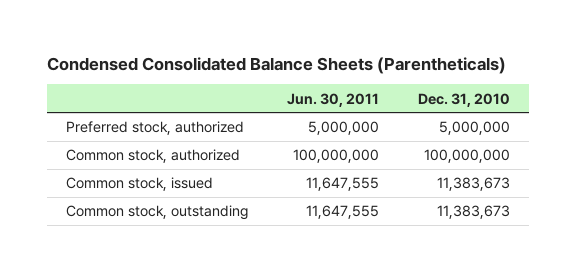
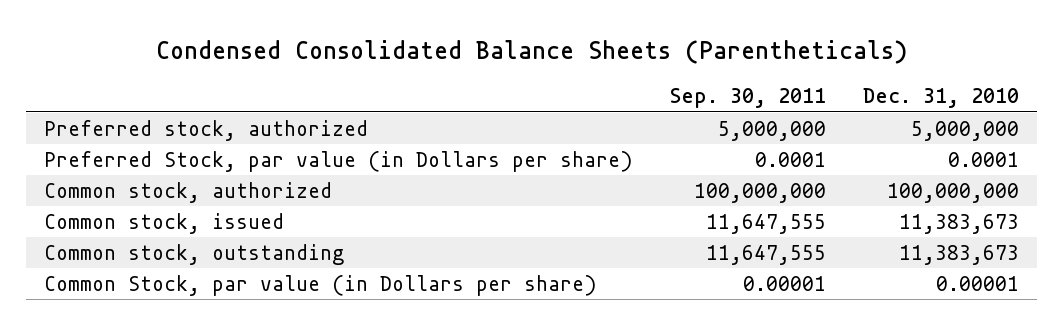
[287,92,380,107] Jun. 30, 2011 -> none
none -> [670,88,827,109] Sep. 30, 2011
none -> [44,150,634,172] Preferred Stock, par value (in Dollars per share)
none -> [44,274,598,296] Common Stock, par value (in Dollars per share)

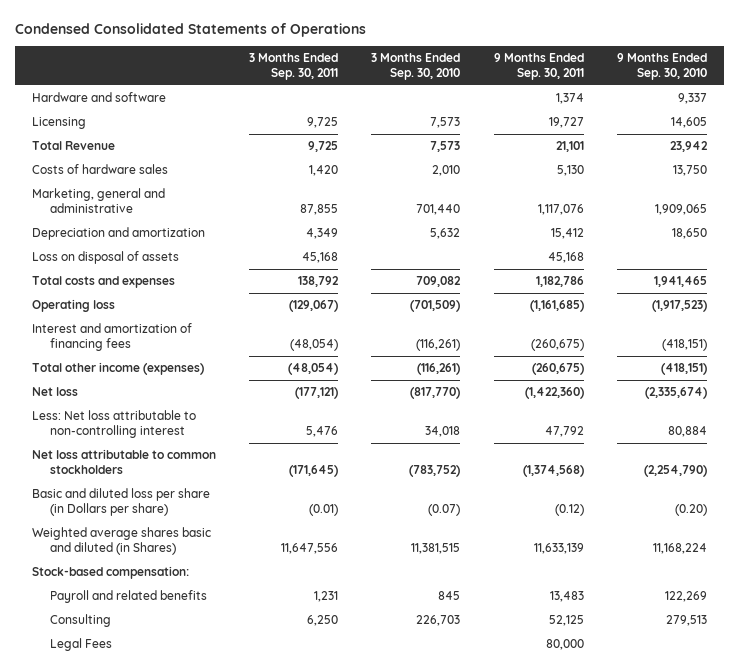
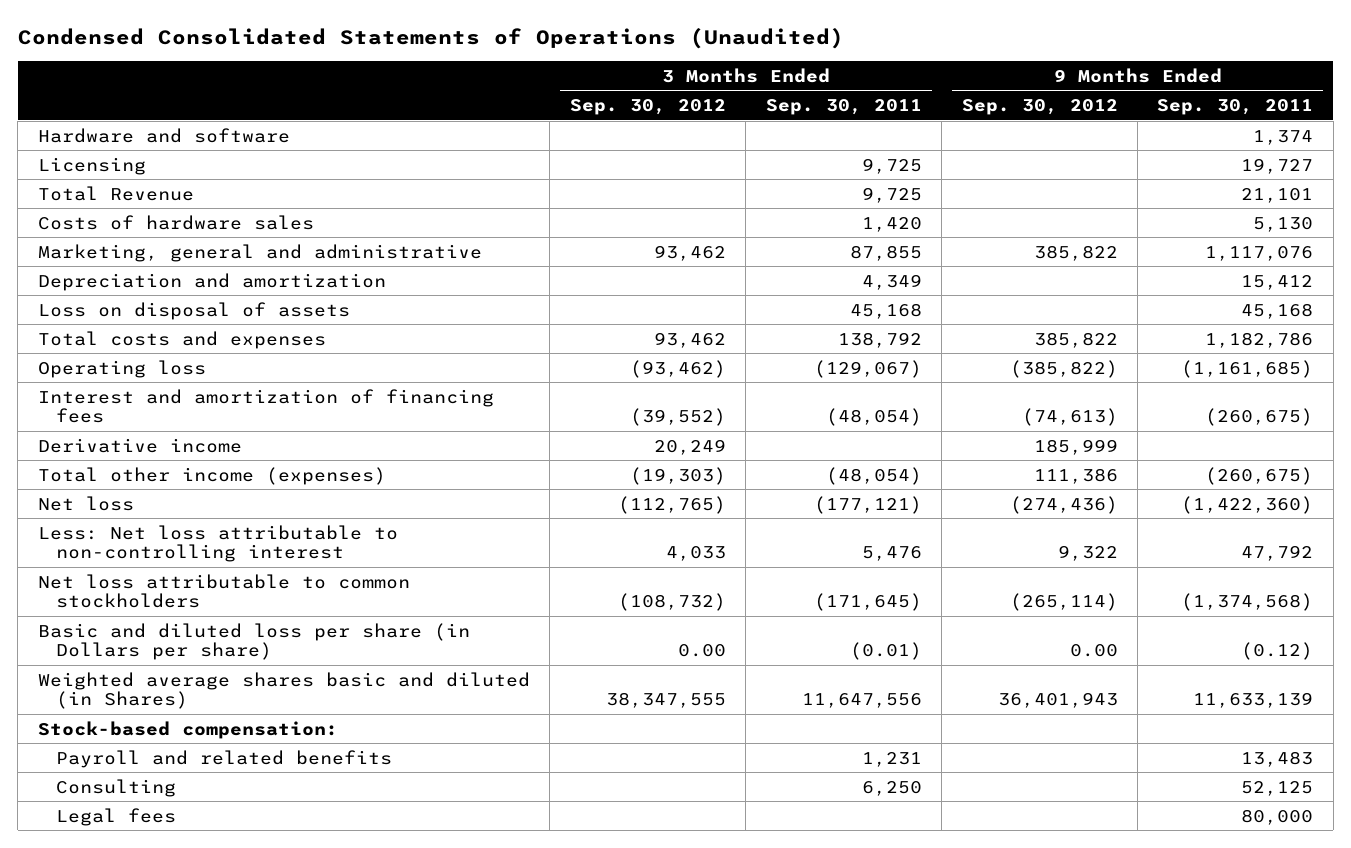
[15,22,367,37] Condensed Consolidated Statements of Operations -> [17,28,844,50] Condensed Consolidated Statements of Operations (Unaudited)
[371,53,461,81] 3 Months Ended Sep. 30, 2010 -> none
[617,53,708,81] 9 Months Ended Sep. 30, 2010 -> none
none -> [569,99,726,116] Sep. 30, 2012
none -> [961,99,1118,116] Sep. 30, 2012
none -> [37,437,242,453] Derivative income
[50,638,113,652] Legal Fees -> [56,807,177,826] Legal fees

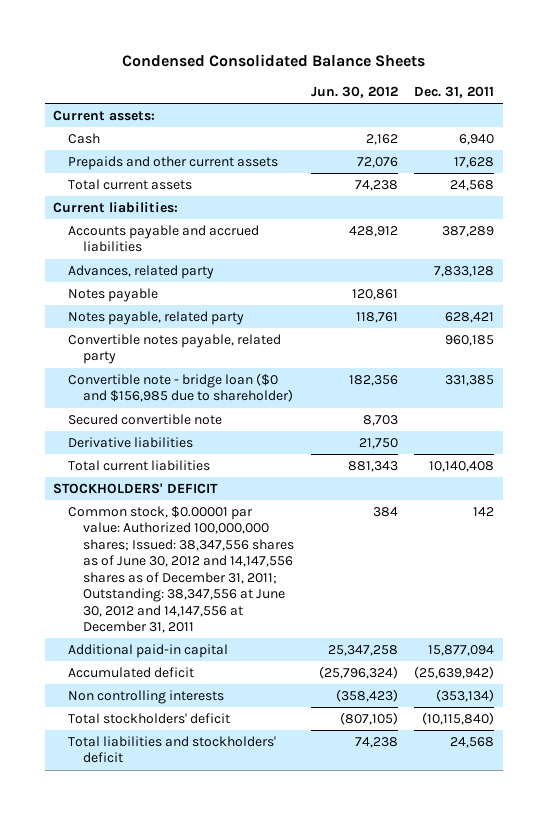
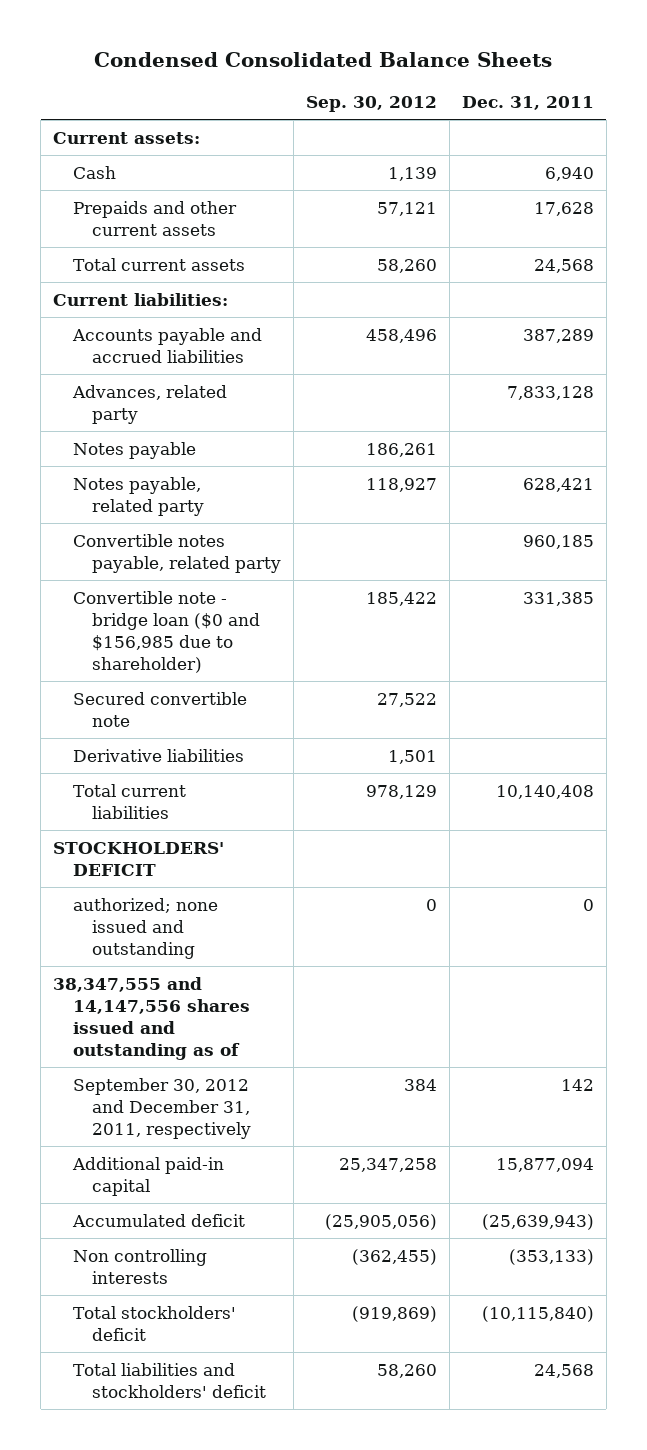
[310,86,398,99] Jun. 30, 2012 -> none
none -> [306,95,438,112] Sep. 30, 2012
none -> [72,897,218,959] authorized; none issued and outstanding
none -> [53,976,250,1060] 38,347,555 and 14,147,556 shares issued and outstanding as of
[68,505,295,634] Common stock, $0.00001 par value: Authorized 100,000,000 shares; Issued: 38,347,556 shares as of June 30, 2012 and 14,147,556 shares as of December 31, 2011; Outstanding: 38,347,556 at June 30, 2012 and 14,147,556 at December 31, 2011 -> [72,1077,252,1139] September 30, 2012 and December 31, 2011, respectively
[414,665,495,679] (25,639,942) -> [481,1213,594,1230] (25,639,943)
[436,688,495,702] (353,134) -> [508,1248,594,1265] (353,133)

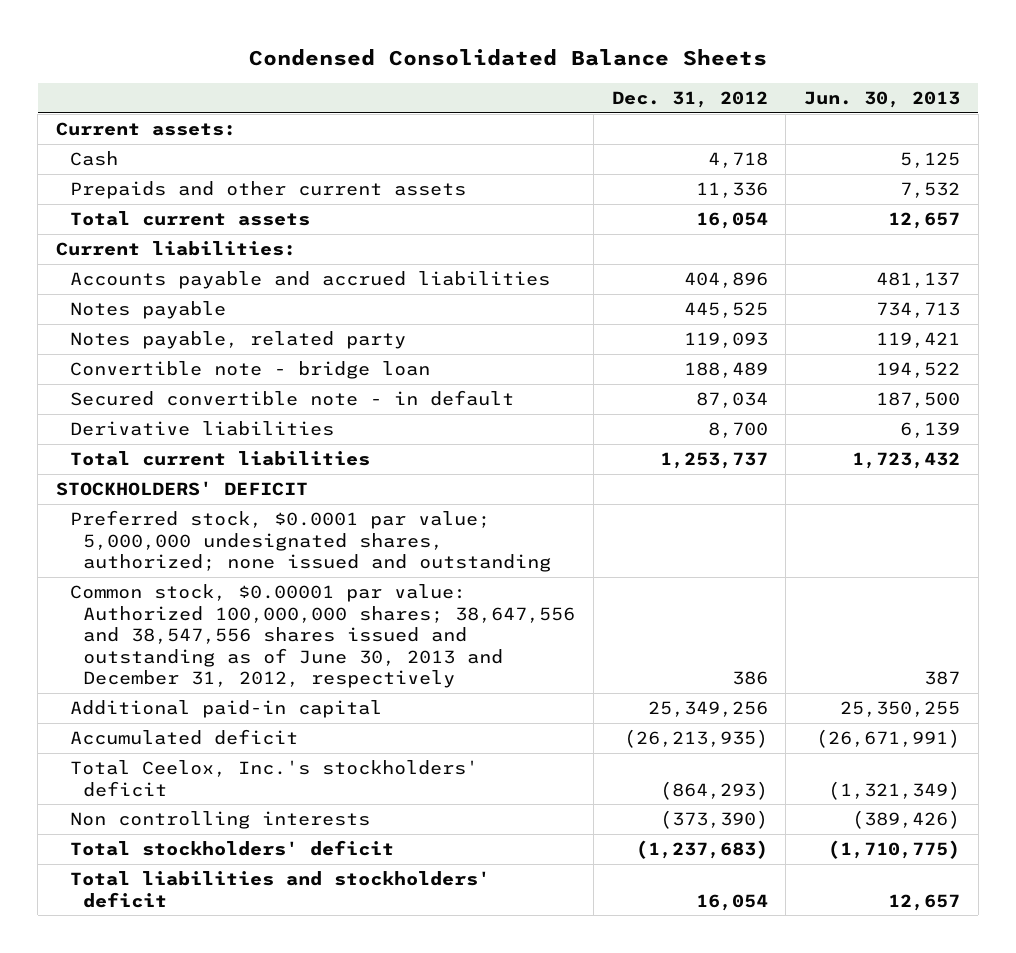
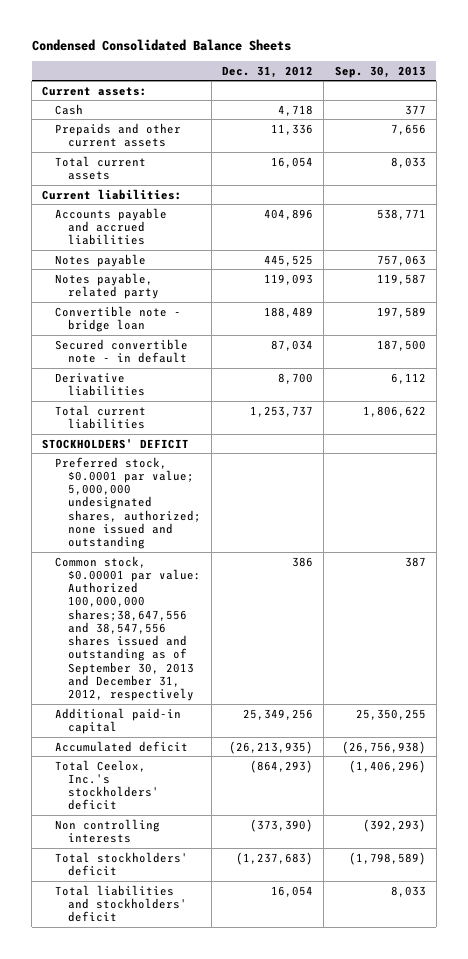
[803,90,960,108] Jun. 30, 2013 -> none
none -> [334,65,426,78] Sep. 30, 2013
[69,584,576,689] Common stock, $0.00001 par value: Authorized 100,000,000 shares; 38,647,556 and 38,547,556 shares issued and outstanding as of June 30, 2013 and December 31, 2012, respectively -> [55,555,201,701] Common stock, $0.00001 par value: Authorized 100,000,000 shares;38,647,556 and 38,547,556 shares issued and outstanding as of September 30, 2013 and December 31, 2012, respectively

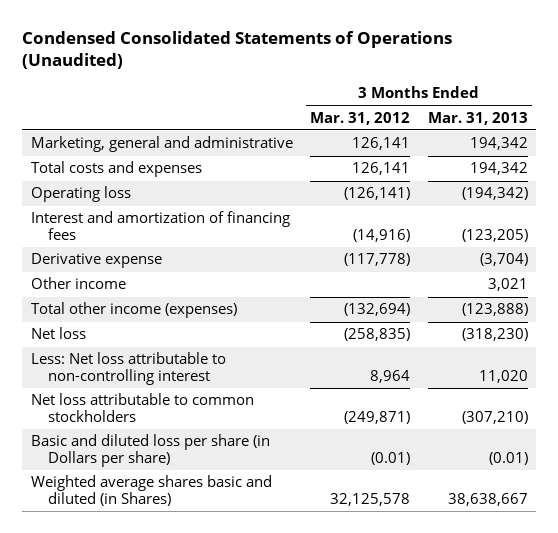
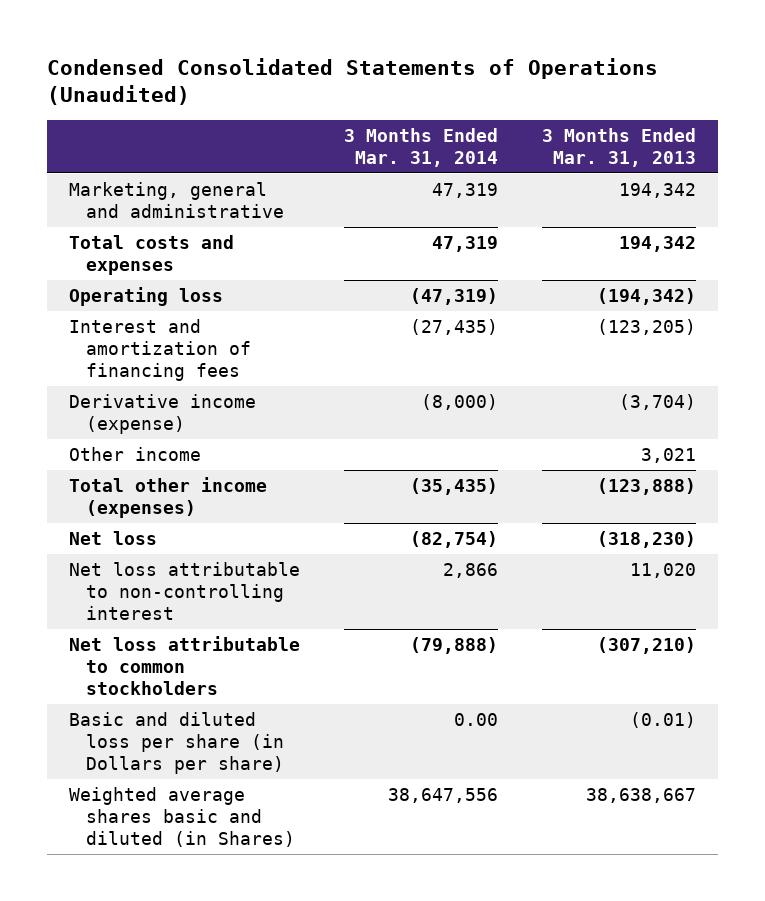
[310,111,411,125] Mar. 31, 2012 -> none
none -> [344,128,499,167] 3 Months Ended Mar. 31, 2014
[30,253,162,269] Derivative expense -> [69,394,257,434] Derivative income (expense)
[30,352,226,386] Less: Net loss attributable to non-controlling interest -> [69,562,301,620] Net loss attributable to non-controlling interest

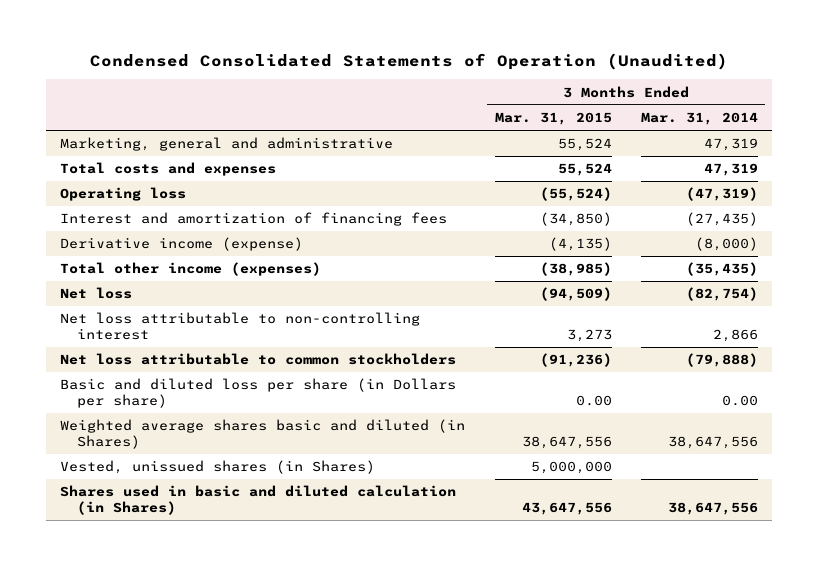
[46,57,658,106] Condensed Consolidated Statements of Operations (Unaudited) -> [90,53,729,71] Condensed Consolidated Statements of Operation (Unaudited)
[542,128,697,167] 3 Months Ended Mar. 31, 2013 -> none
none -> [494,112,612,126] Mar. 31, 2015
[69,447,202,462] Other income -> none
none -> [60,460,376,475] Vested, unissued shares (in Shares)
none -> [60,485,457,516] Shares used in basic and diluted calculation (in Shares)

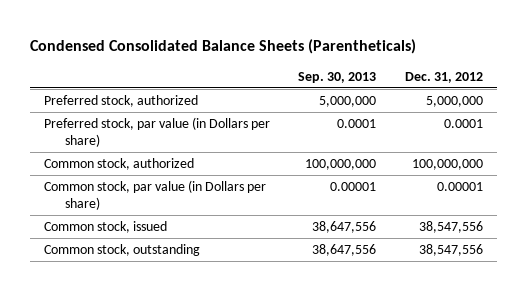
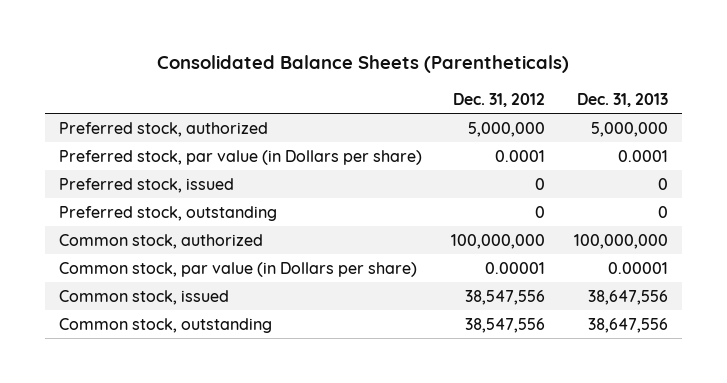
[29,39,416,55] Condensed Consolidated Balance Sheets (Parentheticals) -> [157,55,570,74] Consolidated Balance Sheets (Parentheticals)
[298,71,377,83] Sep. 30, 2013 -> none
none -> [576,92,668,107] Dec. 31, 2013
none -> [59,177,235,193] Preferred stock, issued
none -> [59,205,278,221] Preferred stock, outstanding

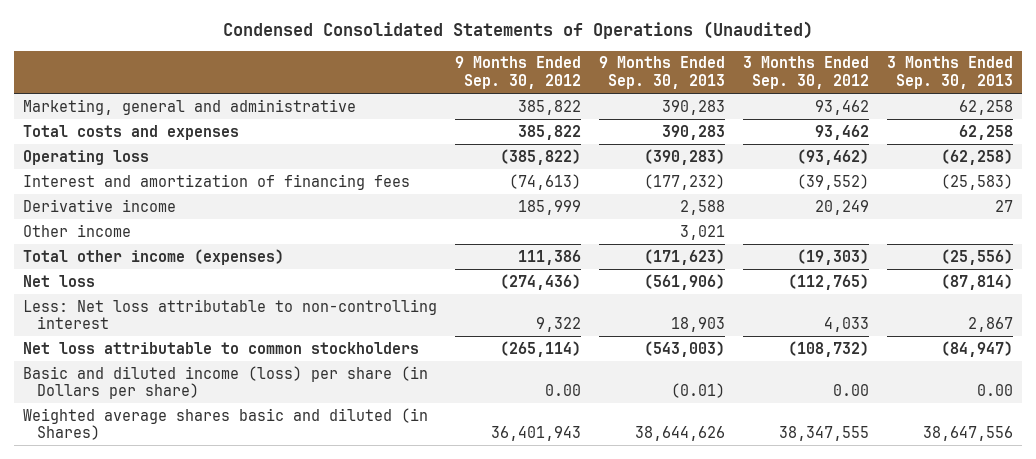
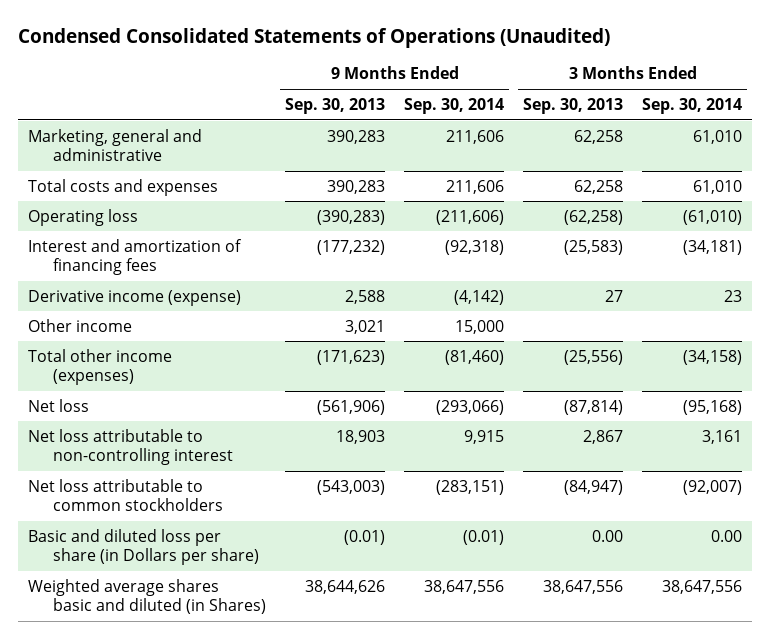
[455,56,582,89] 9 Months Ended Sep. 30, 2012 -> none
[743,56,870,89] 3 Months Ended Sep. 30, 2012 -> none
none -> [404,97,505,114] Sep. 30, 2014
none -> [642,97,743,114] Sep. 30, 2014
[23,198,177,212] Derivative income -> [27,289,241,306] Derivative income (expense)
[23,298,438,330] Less: Net loss attributable to non-controlling interest -> [27,428,233,465] Net loss attributable to non-controlling interest
[23,365,429,400] Basic and diluted income (loss) per share (in Dollars per share) -> [27,528,259,565] Basic and diluted loss per share (in Dollars per share)

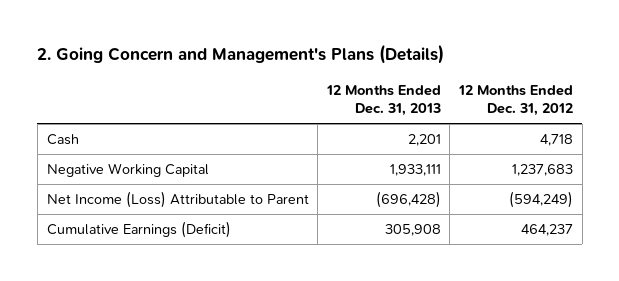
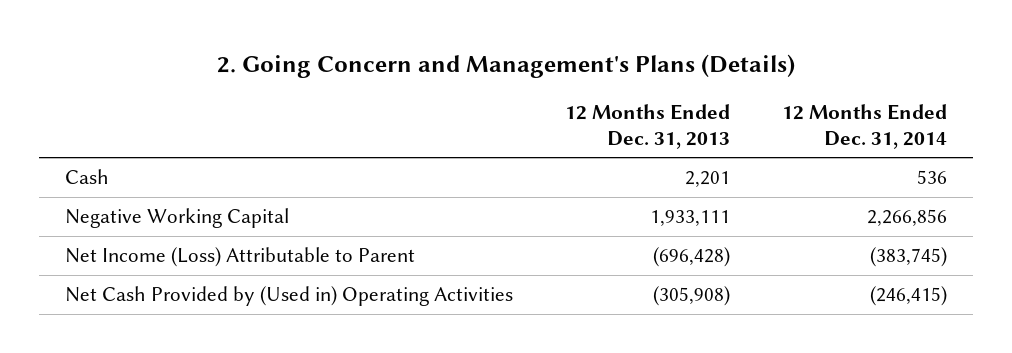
[457,84,573,117] 12 Months Ended Dec. 31, 2012 -> none
none -> [781,103,947,149] 12 Months Ended Dec. 31, 2014
[46,220,231,238] Cumulative Earnings (Deficit) -> none
none -> [64,286,513,307] Net Cash Provided by (Used in) Operating Activities

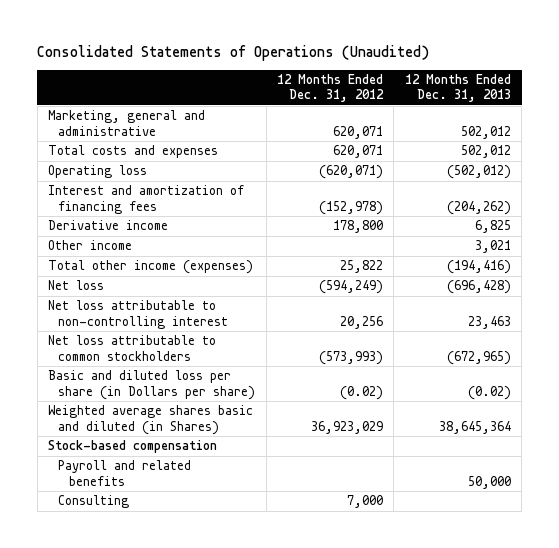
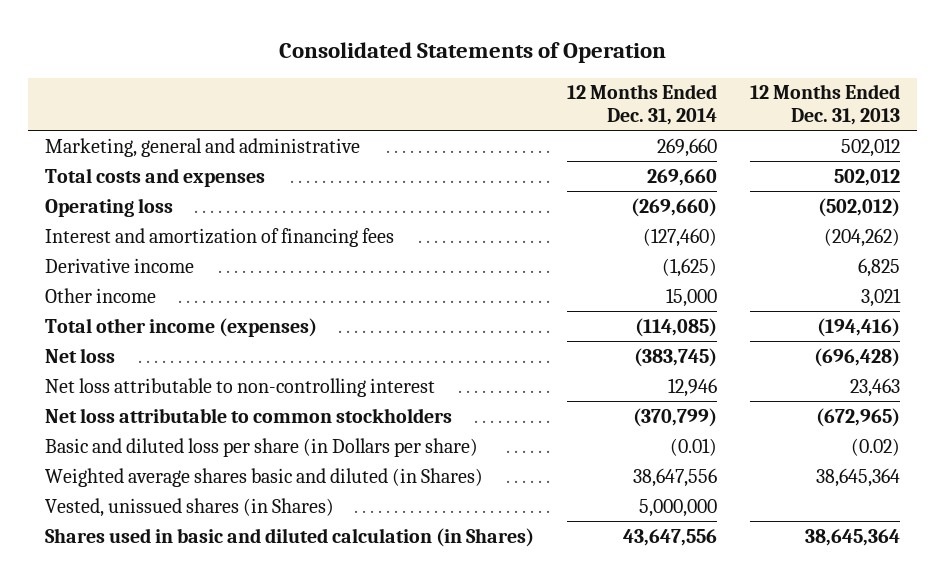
[37,44,430,61] Consolidated Statements of Operations (Unaudited) -> [278,42,666,64] Consolidated Statements of Operation
[277,74,385,103] 12 Months Ended Dec. 31, 2012 -> none
none -> [567,84,718,126] 12 Months Ended Dec. 31, 2014
[47,440,217,454] Stock-based compensation -> none
[58,460,192,486] Payroll and related benefits -> none
[58,495,130,509] Consulting -> none
none -> [44,497,334,517] Vested, unissued shares (in Shares)
none -> [44,527,534,547] Shares used in basic and diluted calculation (in Shares)

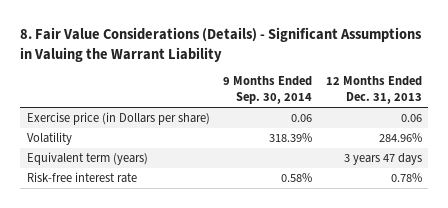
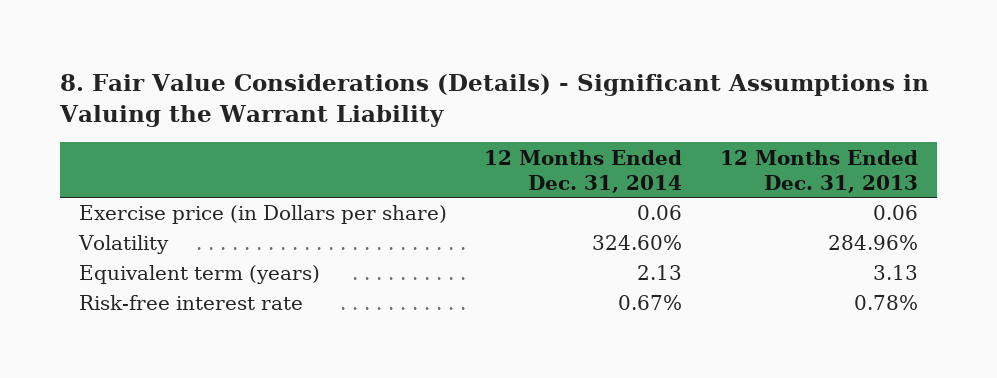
[223,76,313,105] 9 Months Ended Sep. 30, 2014 -> none
none -> [484,149,683,193] 12 Months Ended Dec. 31, 2014
[343,152,422,165] 3 years 47 days -> [873,265,919,281] 3.13

